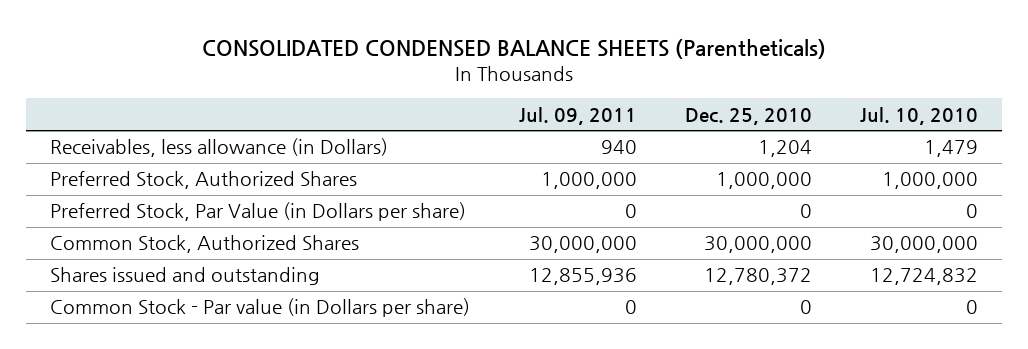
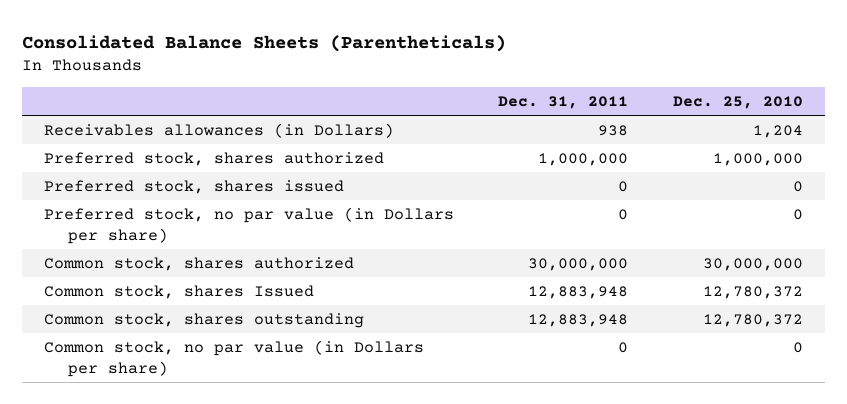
[202,39,827,60] CONSOLIDATED CONDENSED BALANCE SHEETS (Parentheticals) -> [21,34,506,52] Consolidated Balance Sheets (Parentheticals)
[518,106,637,125] Jul. 09, 2011 -> none
[859,106,978,125] Jul. 10, 2010 -> none
none -> [498,95,629,109] Dec. 31, 2011
[50,138,389,158] Receivables, less allowance (in Dollars) -> [44,123,395,139] Receivables allowances (in Dollars)
[50,171,358,190] Preferred Stock, Authorized Shares -> [44,152,385,167] Preferred stock, shares authorized
none -> [44,180,345,195] Preferred stock, shares issued
[50,202,467,222] Preferred Stock, Par Value (in Dollars per share) -> [44,207,455,244] Preferred stock, no par value (in Dollars per share)
[50,235,360,254] Common Stock, Authorized Shares -> [44,257,355,272] Common stock, shares authorized
[50,267,321,286] Shares issued and outstanding -> [44,285,315,300] Common stock, shares Issued
none -> [44,313,365,329] Common stock, shares outstanding
[50,298,471,318] Common Stock - Par value (in Dollars per share) -> [44,340,425,377] Common stock, no par value (in Dollars per share)

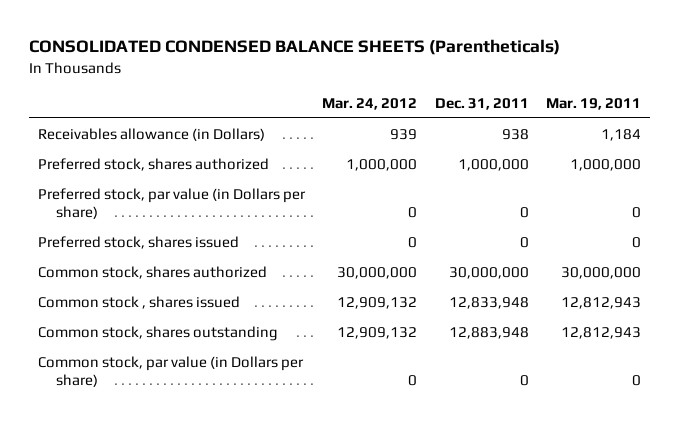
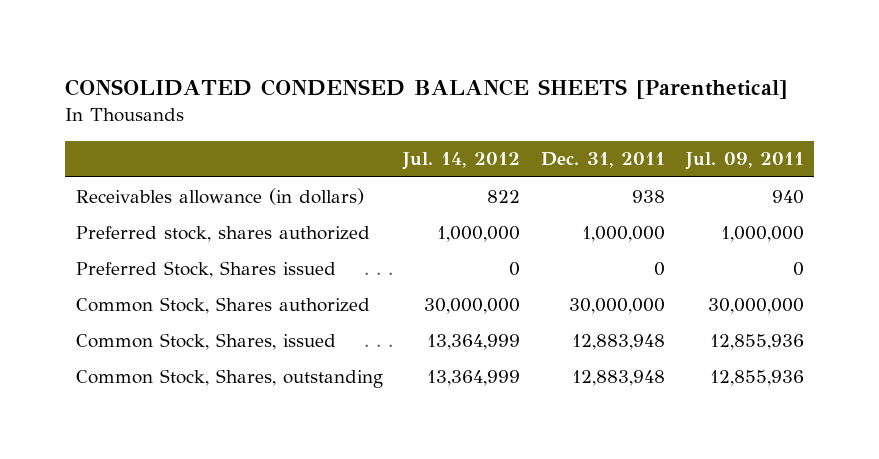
[29,39,561,56] CONSOLIDATED CONDENSED BALANCE SHEETS (Parentheticals) -> [65,79,789,100] CONSOLIDATED CONDENSED BALANCE SHEETS [Parenthetical]
[322,97,418,110] Mar. 24, 2012 -> none
[546,97,642,110] Mar. 19, 2011 -> none
none -> [402,152,521,171] Jul. 14, 2012
none -> [684,152,804,171] Jul. 09, 2011
[37,127,265,141] Receivables allowance (in Dollars) -> [75,187,364,205] Receivables allowance (in dollars)
[37,187,306,220] Preferred stock, par value (in Dollars per share) -> none
[37,355,304,388] Common stock, par value (in Dollars per share) -> none
[37,235,239,249] Preferred stock, shares issued -> [75,260,336,278] Preferred Stock, Shares issued
[37,265,267,279] Common stock, shares authorized -> [75,296,370,314] Common Stock, Shares authorized
[37,295,240,309] Common stock , shares issued -> [75,332,336,350] Common Stock, Shares, issued
[448,296,529,309] 12,833,948 -> [571,333,665,350] 12,883,948
[37,325,278,341] Common stock, shares outstanding -> [75,368,383,388] Common Stock, Shares, outstanding

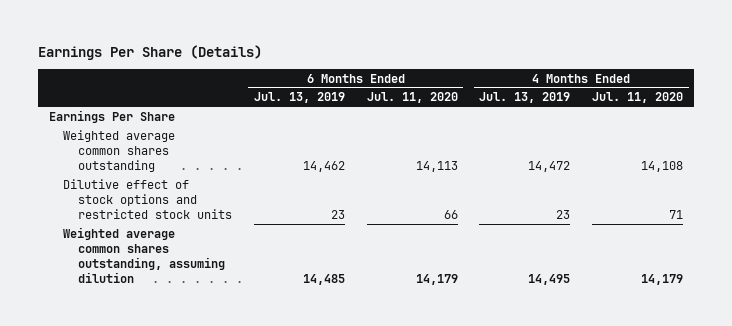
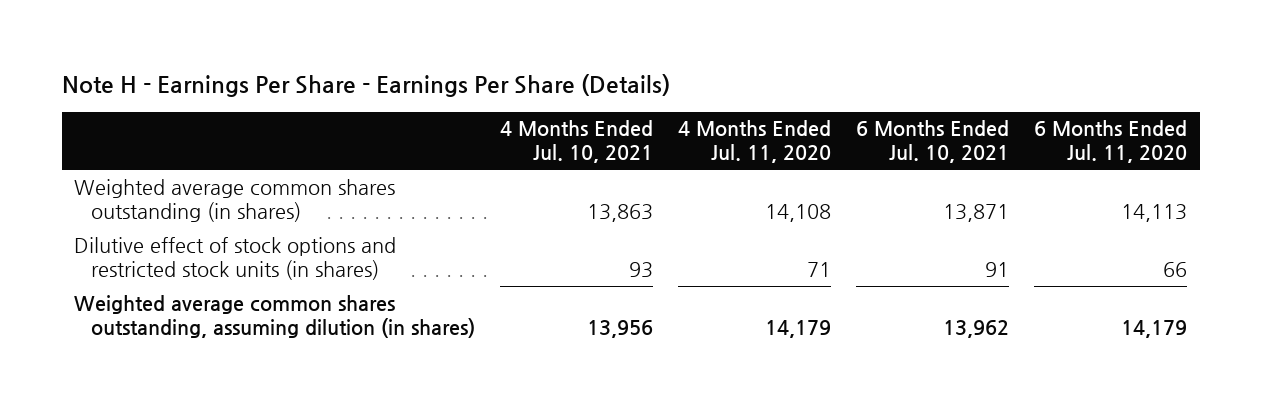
[38,44,263,60] Earnings Per Share (Details) -> [61,74,670,98] Note H - Earnings Per Share - Earnings Per Share (Details)
[253,92,345,104] Jul. 13, 2019 -> none
[479,92,571,104] Jul. 13, 2019 -> none
none -> [500,120,654,164] 4 Months Ended Jul. 10, 2021
none -> [856,120,1010,164] 6 Months Ended Jul. 10, 2021
[48,109,175,123] Earnings Per Share -> none
[63,129,176,173] Weighted average common shares outstanding -> [74,178,396,222] Weighted average common shares outstanding (in shares)
[63,178,232,220] Dilutive effect of stock options and restricted stock units -> [74,236,397,280] Dilutive effect of stock options and restricted stock units (in shares)
[63,226,225,284] Weighted average common shares outstanding, assuming dilution -> [74,294,476,338] Weighted average common shares outstanding, assuming dilution (in shares)

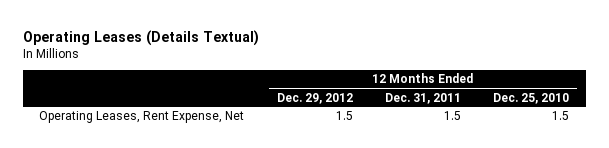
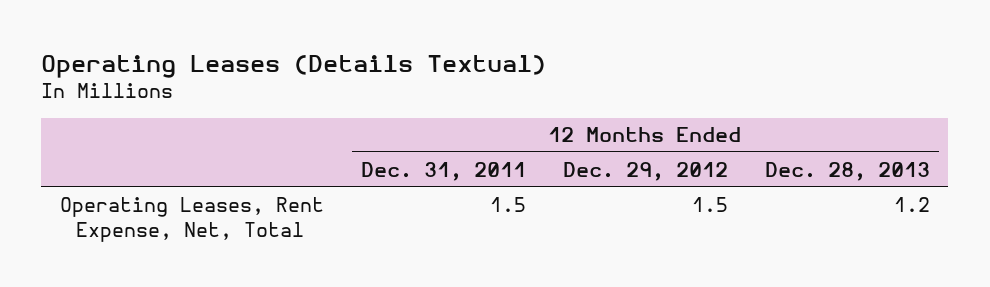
[493,92,570,104] Dec. 25, 2010 -> none
none -> [764,161,930,181] Dec. 28, 2013
[39,111,245,124] Operating Leases, Rent Expense, Net -> [59,196,324,242] Operating Leases, Rent Expense, Net, Total

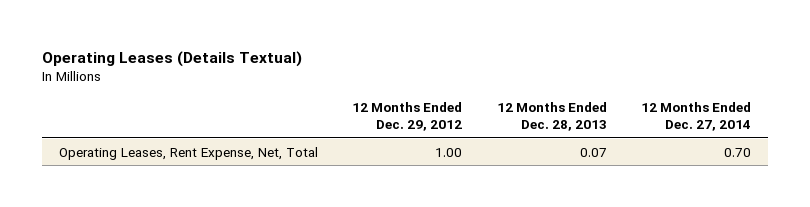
[360,161,526,181] Dec. 31, 2011 -> none
none -> [640,102,751,132] 12 Months Ended Dec. 27, 2014
[691,196,728,212] 1.5 -> [435,147,463,157] 1.00
[893,196,930,212] 1.2 -> [579,147,607,157] 0.07

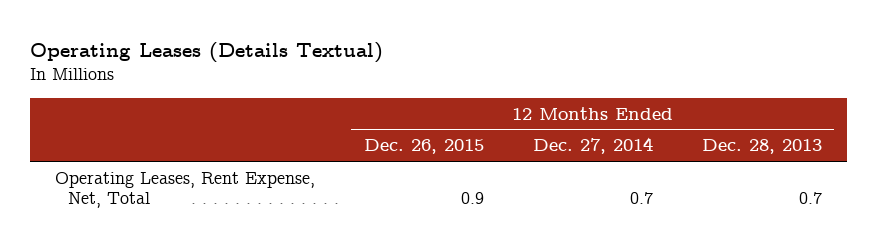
[352,102,463,132] 12 Months Ended Dec. 29, 2012 -> none
none -> [363,139,484,155] Dec. 26, 2015
[579,147,607,157] 0.07 -> [799,192,823,205] 0.7
[723,147,751,157] 0.70 -> [629,192,653,205] 0.7

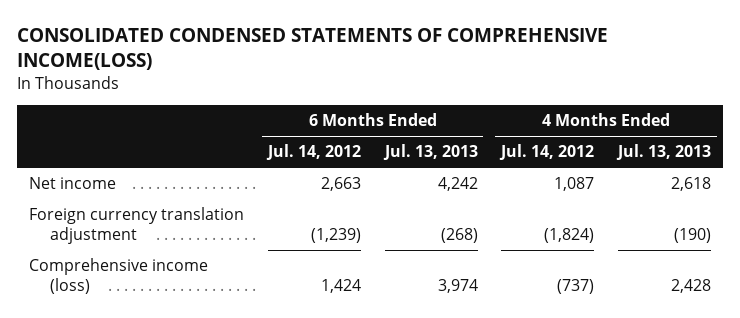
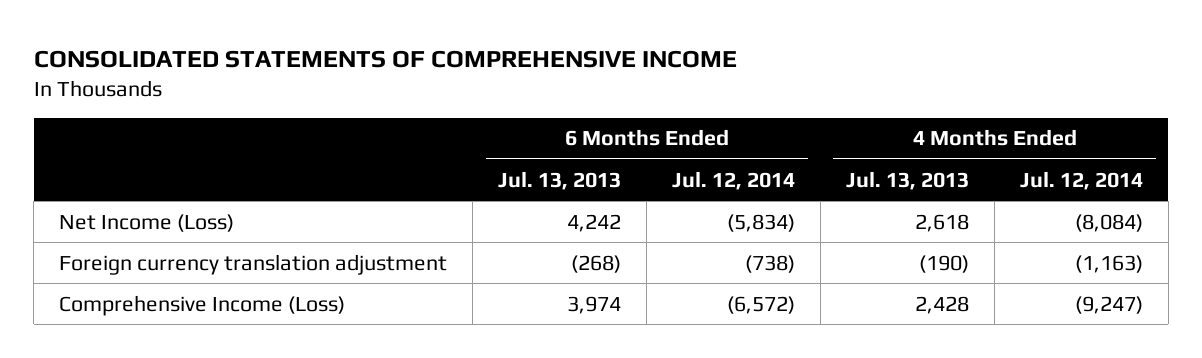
[17,28,609,71] CONSOLIDATED CONDENSED STATEMENTS OF COMPREHENSIVE INCOME(LOSS) -> [33,50,737,69] CONSOLIDATED STATEMENTS OF COMPREHENSIVE INCOME
[265,144,361,161] Jul. 14, 2012 -> none
[499,144,595,161] Jul. 14, 2012 -> none
none -> [672,170,796,190] Jul. 12, 2014
none -> [1019,170,1143,190] Jul. 12, 2014
[28,177,116,190] Net income -> [59,213,235,232] Net Income (Loss)
[28,258,208,295] Comprehensive income (loss) -> [59,294,346,316] Comprehensive Income (Loss)

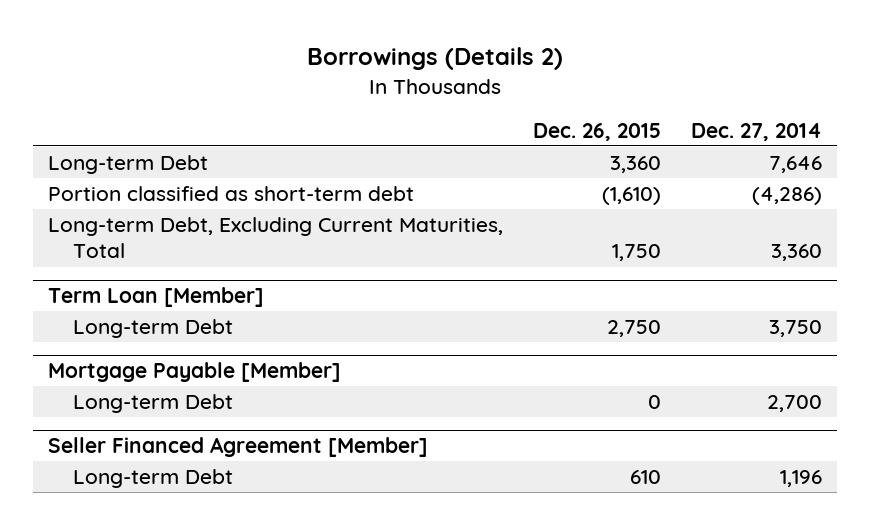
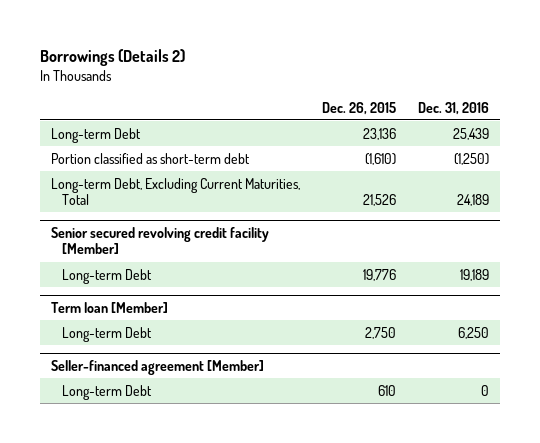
[691,122,823,141] Dec. 27, 2014 -> none
none -> [418,101,490,115] Dec. 31, 2016
[610,156,662,174] 3,360 -> [363,127,397,140] 23,136
[612,244,662,262] 1,750 -> [363,194,397,207] 21,526
none -> [51,226,270,255] Senior secured revolving credit facility [Member]
none -> [62,268,153,284] Long-term Debt
[47,287,264,308] Term Loan [Member] -> [51,301,169,313] Term loan [Member]
[47,362,341,383] Mortgage Payable [Member] -> none
[72,394,233,414] Long-term Debt -> none
[47,437,428,458] Seller Financed Agreement [Member] -> [51,359,265,375] Seller-financed agreement [Member]

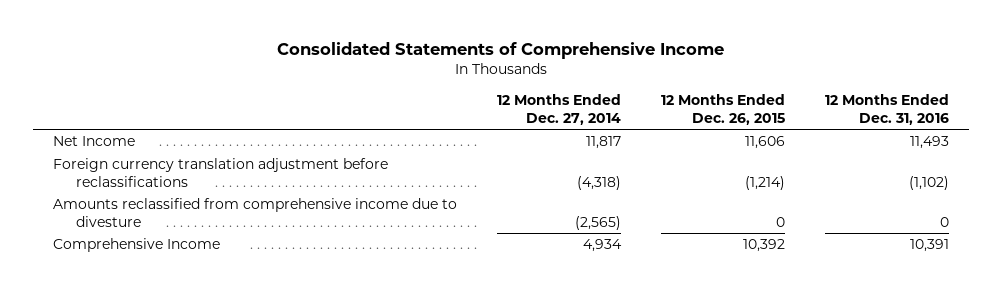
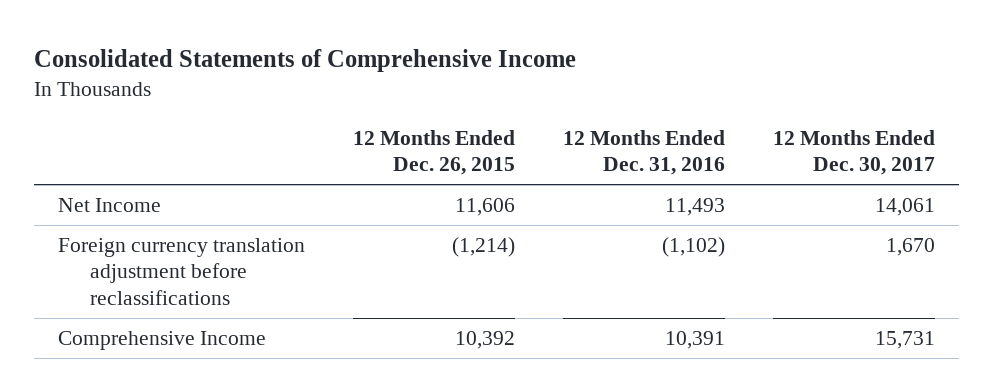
[497,93,622,125] 12 Months Ended Dec. 27, 2014 -> none
none -> [773,129,936,175] 12 Months Ended Dec. 30, 2017
[53,198,458,228] Amounts reclassified from comprehensive income due to divesture -> none

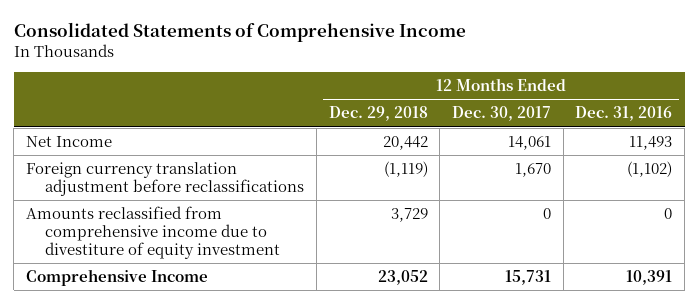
[352,129,515,175] 12 Months Ended Dec. 26, 2015 -> none
none -> [328,106,428,122] Dec. 29, 2018
none -> [25,206,281,259] Amounts reclassified from comprehensive income due to divestiture of equity investment

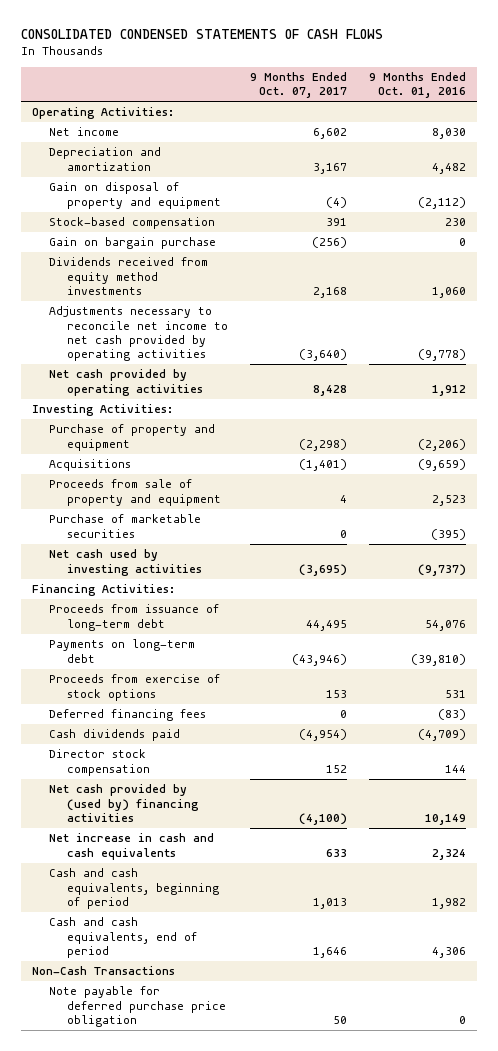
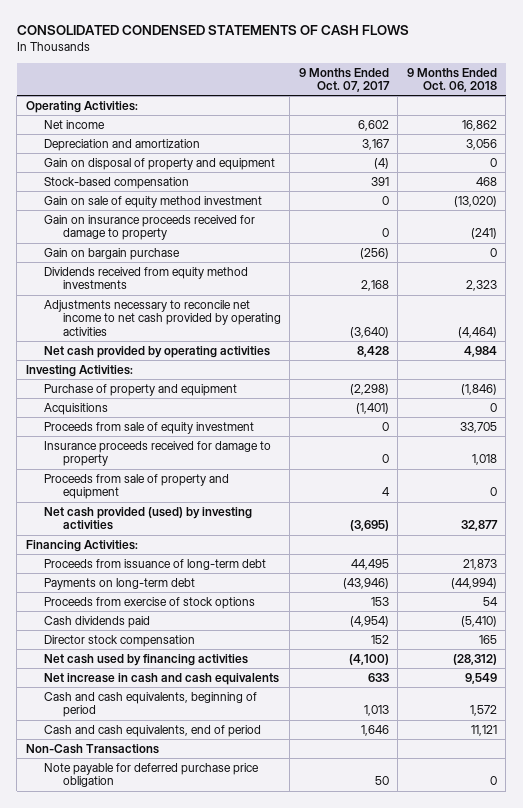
[368,72,466,99] 9 Months Ended Oct. 01, 2016 -> none
none -> [406,67,497,93] 9 Months Ended Oct. 06, 2018
none -> [44,195,263,208] Gain on sale of equity method investment
none -> [44,214,256,241] Gain on insurance proceeds received for damage to property
none -> [44,421,255,434] Proceeds from sale of equity investment
none -> [44,440,272,467] Insurance proceeds received for damage to property
[49,514,202,538] Purchase of marketable securities -> none
[49,549,202,576] Net cash used by investing activities -> [44,506,253,531] Net cash provided (used) by investing activities
[49,709,207,722] Deferred financing fees -> none
[49,784,199,822] Net cash provided by (used by) financing activities -> [44,653,249,666] Net cash used by financing activities

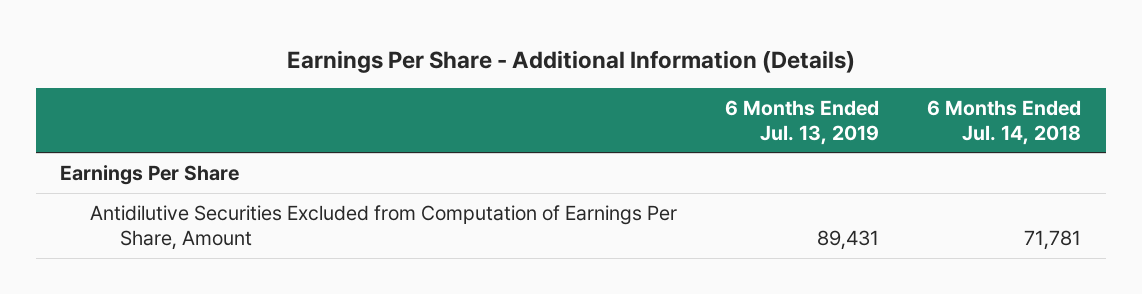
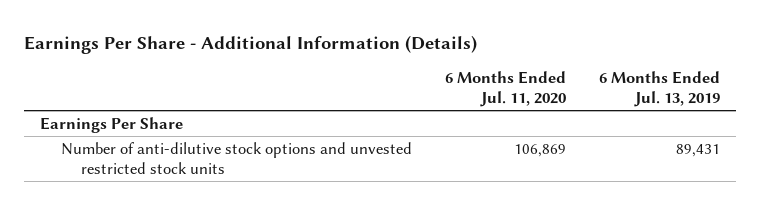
[927,99,1082,145] 6 Months Ended Jul. 14, 2018 -> none
none -> [444,71,566,108] 6 Months Ended Jul. 11, 2020
[90,204,678,251] Antidilutive Securities Excluded from Computation of Earnings Per Share, Amount -> [60,141,412,174] Number of anti-dilutive stock options and unvested restricted stock units

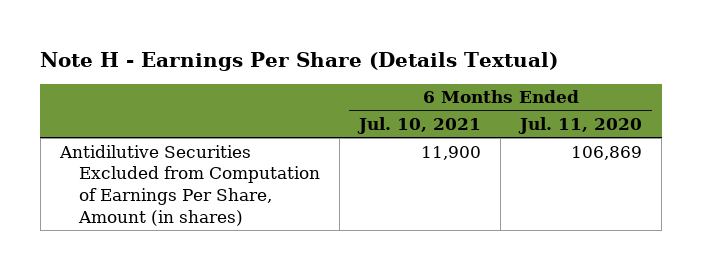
[23,35,477,55] Earnings Per Share - Additional Information (Details) -> [40,51,559,71] Note H - Earnings Per Share (Details Textual)
[598,71,720,108] 6 Months Ended Jul. 13, 2019 -> none
none -> [357,117,482,135] Jul. 10, 2021
[40,116,184,133] Earnings Per Share -> none
[60,141,412,174] Number of anti-dilutive stock options and unvested restricted stock units -> [58,144,321,226] Antidilutive Securities Excluded from Computation of Earnings Per Share, Amount (in shares)

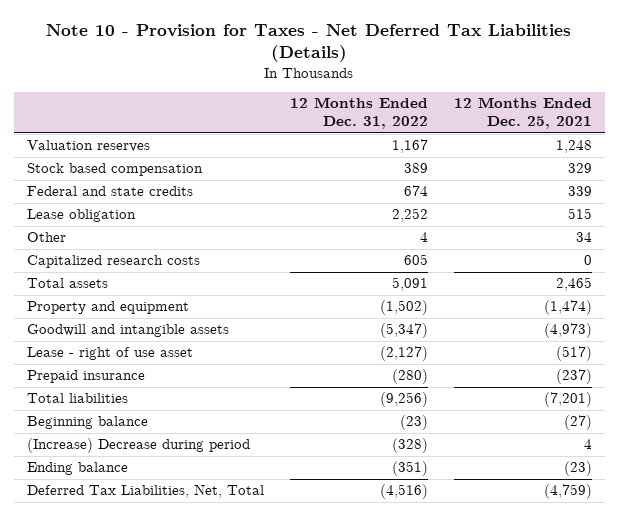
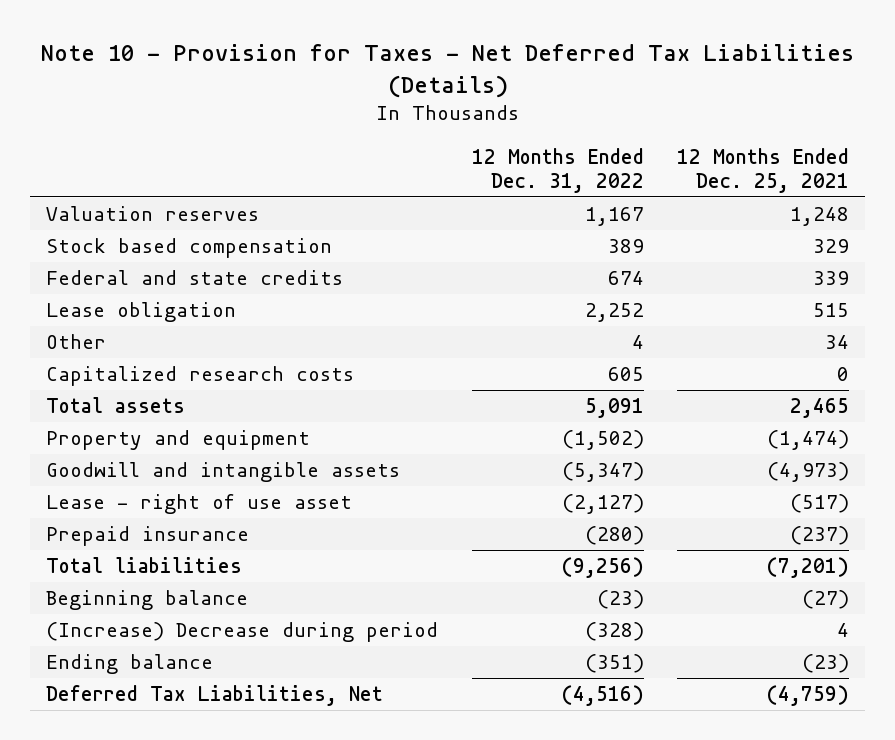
[26,484,264,499] Deferred Tax Liabilities, Net, Total -> [46,685,384,707] Deferred Tax Liabilities, Net

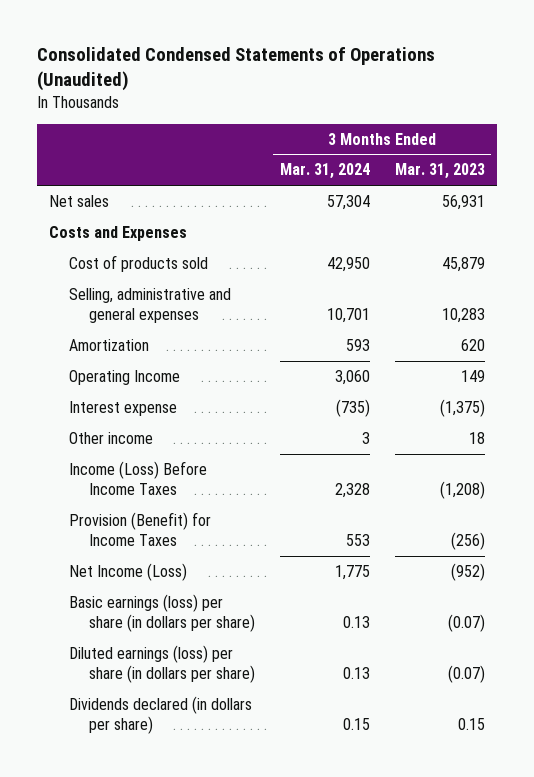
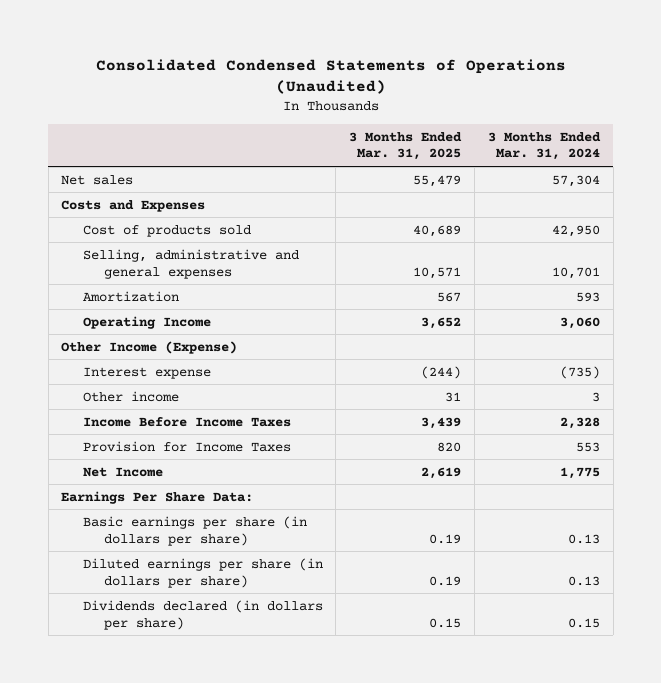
[394,163,485,180] Mar. 31, 2023 -> none
none -> [349,131,463,161] 3 Months Ended Mar. 31, 2025
none -> [61,340,238,354] Other Income (Expense)
[68,461,207,496] Income (Loss) Before Income Taxes -> [82,416,291,427] Income Before Income Taxes
[68,512,211,547] Provision (Benefit) for Income Taxes -> [82,440,291,452] Provision for Income Taxes
[68,563,187,582] Net Income (Loss) -> [82,466,163,477] Net Income
none -> [61,490,254,504] Earnings Per Share Data:
[68,594,255,633] Basic earnings (loss) per share (in dollars per share) -> [82,515,307,546] Basic earnings per share (in dollars per share)
[68,645,255,684] Diluted earnings (loss) per share (in dollars per share) -> [82,557,323,588] Diluted earnings per share (in dollars per share)

